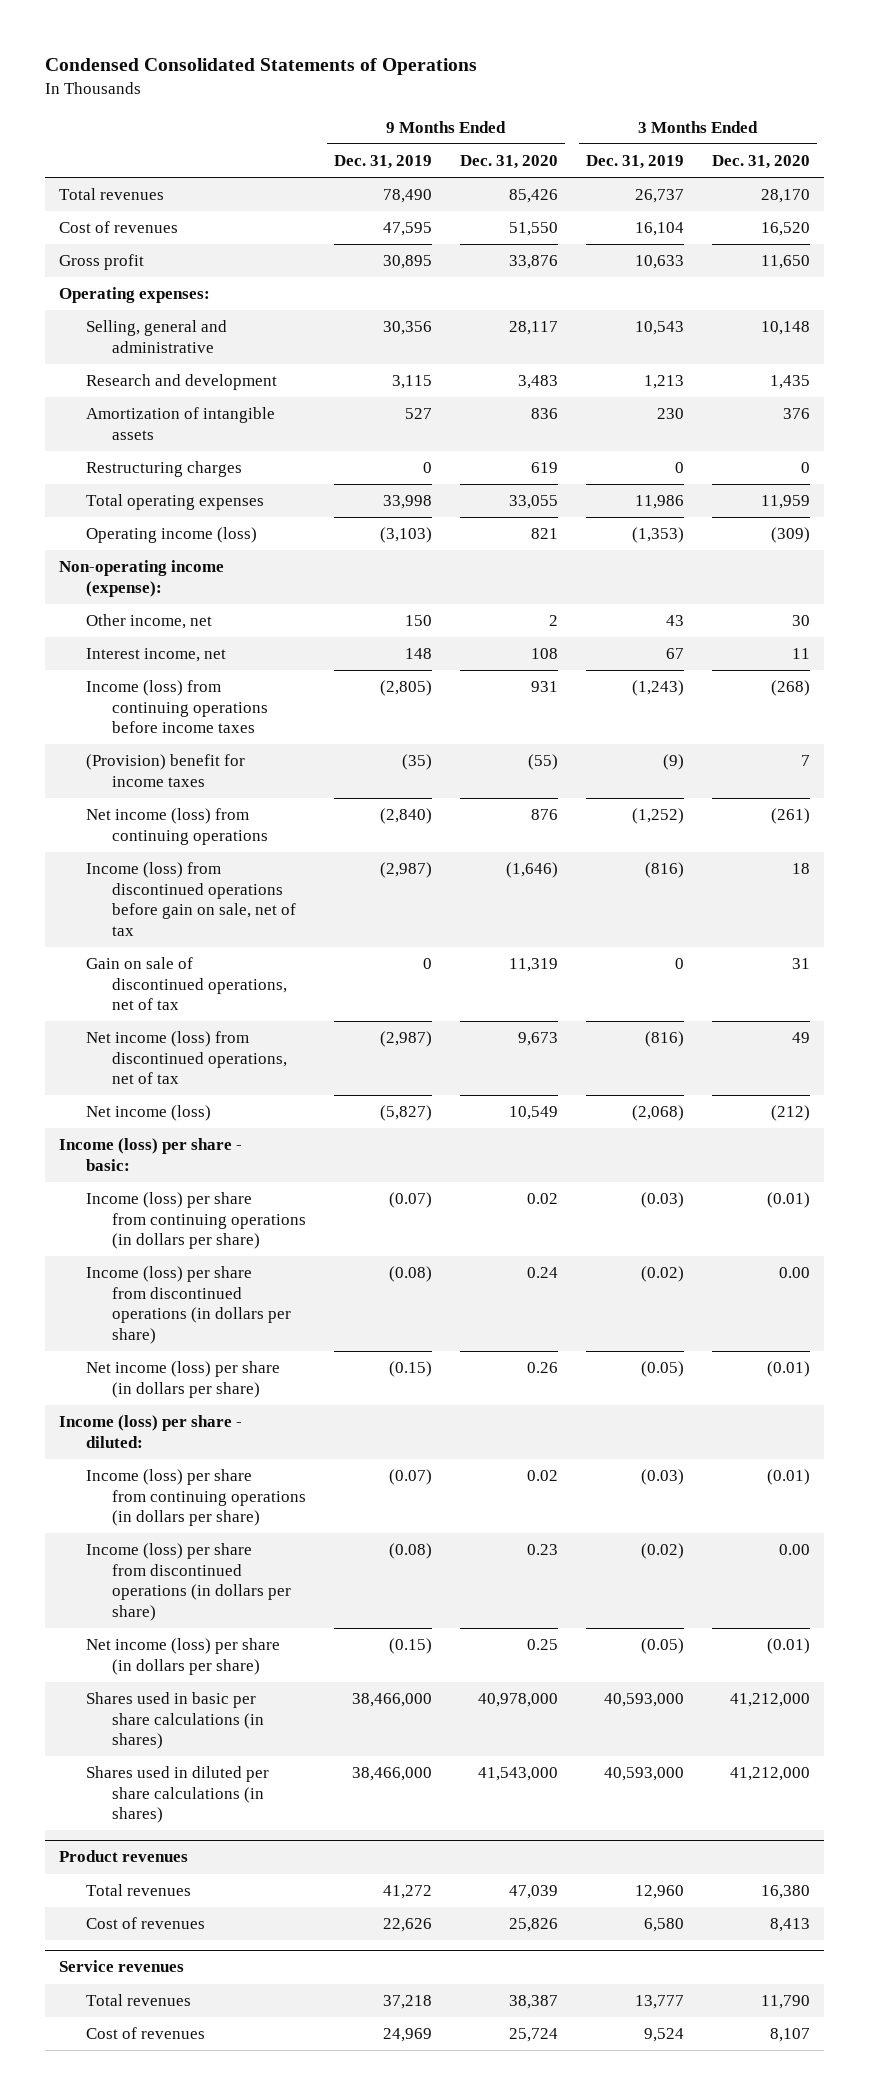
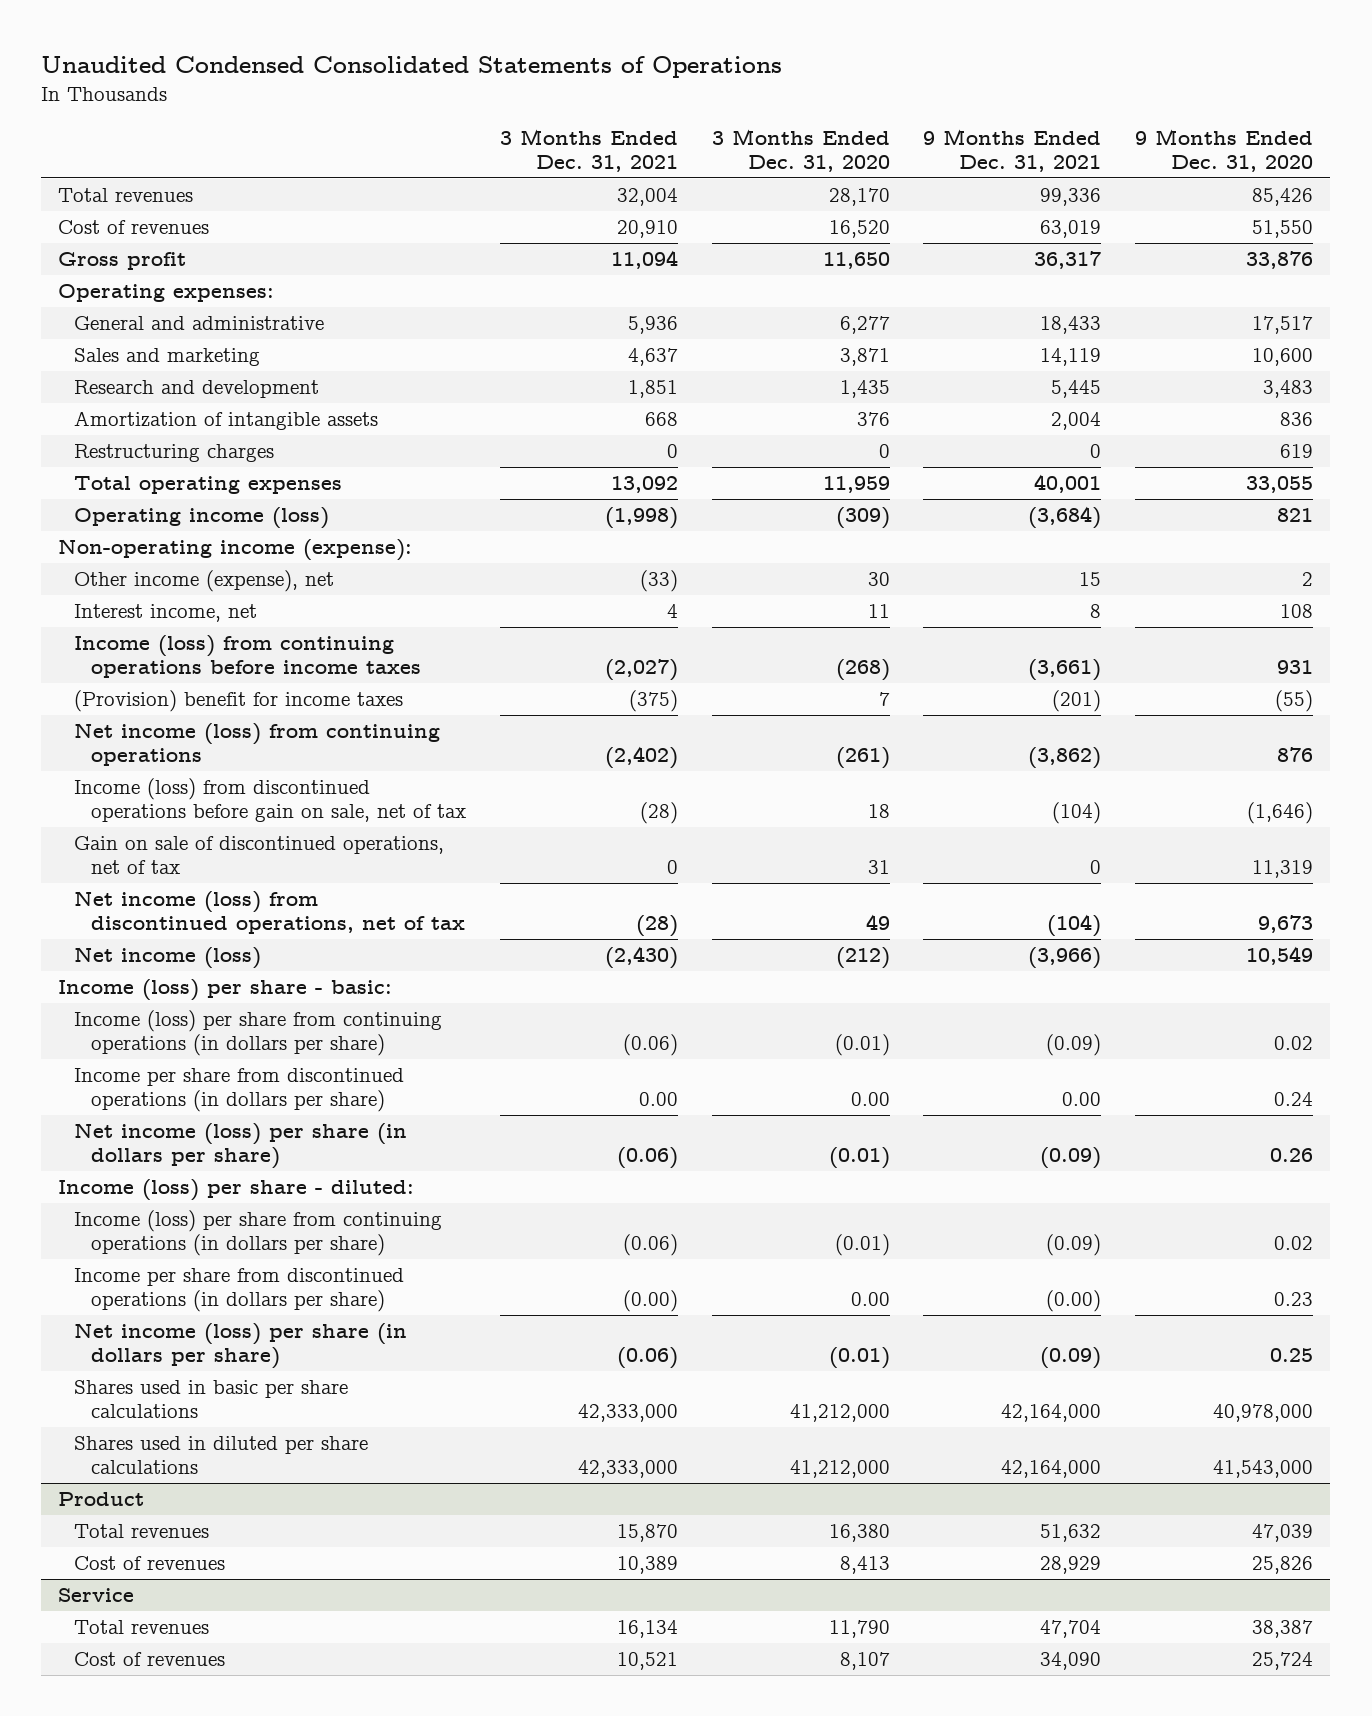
[44,58,477,76] Condensed Consolidated Statements of Operations -> [41,56,783,79] Unaudited Condensed Consolidated Statements of Operations
[334,155,433,170] Dec. 31, 2019 -> none
[586,155,685,170] Dec. 31, 2019 -> none
none -> [499,129,678,172] 3 Months Ended Dec. 31, 2021
none -> [923,129,1102,172] 9 Months Ended Dec. 31, 2021
[85,320,227,353] Selling, general and administrative -> [74,316,325,331] General and administrative
[509,321,559,336] 28,117 -> [1252,316,1314,335] 17,517
[761,321,811,336] 10,148 -> [839,316,890,335] 6,277
none -> [74,348,261,367] Sales and marketing
[85,614,212,630] Other income, net -> [74,570,335,593] Other income (expense), net
[85,1266,292,1344] Income (loss) per share from discontinued operations (in dollars per share) -> [74,1068,405,1113] Income per share from discontinued operations (in dollars per share)
[85,1543,292,1621] Income (loss) per share from discontinued operations (in dollars per share) -> [74,1268,405,1313] Income per share from discontinued operations (in dollars per share)
[85,1692,265,1750] Shares used in basic per share calculations (in shares) -> [74,1380,349,1419] Shares used in basic per share calculations
[85,1766,269,1824] Shares used in diluted per share calculations (in shares) -> [74,1436,369,1475] Shares used in diluted per share calculations
[58,1850,188,1863] Product revenues -> [58,1492,145,1507] Product
[58,1960,184,1973] Service revenues -> [58,1588,135,1603] Service

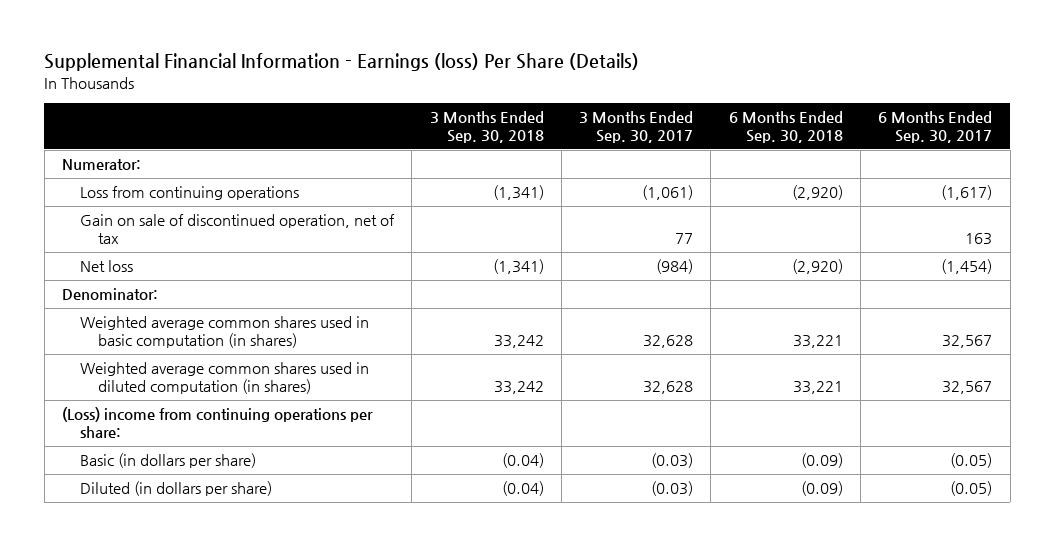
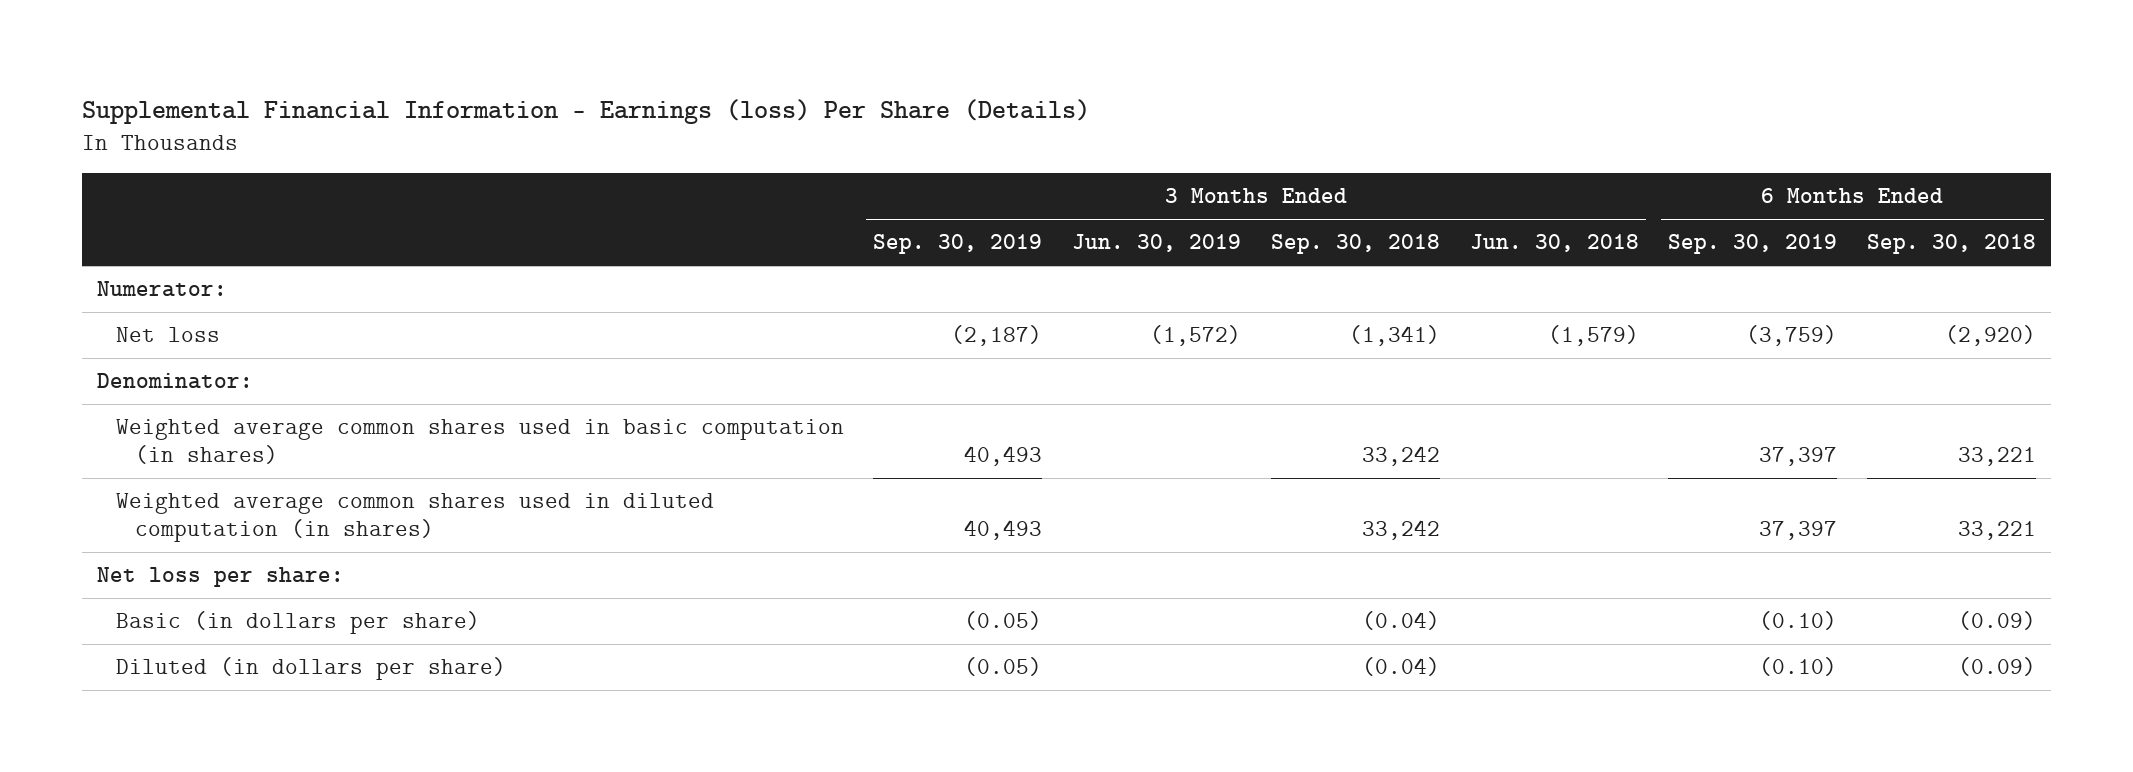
[579,110,694,144] 3 Months Ended Sep. 30, 2017 -> none
[878,110,993,144] 6 Months Ended Sep. 30, 2017 -> none
none -> [873,234,1043,255] Sep. 30, 2019
none -> [1072,234,1242,253] Jun. 30, 2019
none -> [1469,234,1639,253] Jun. 30, 2018
none -> [1668,234,1838,255] Sep. 30, 2019
[80,186,300,201] Loss from continuing operations -> none
[80,214,396,245] Gain on sale of discontinued operation, net of tax -> none
[61,407,373,439] (Loss) income from continuing operations per share: -> [96,567,344,588] Net loss per share:

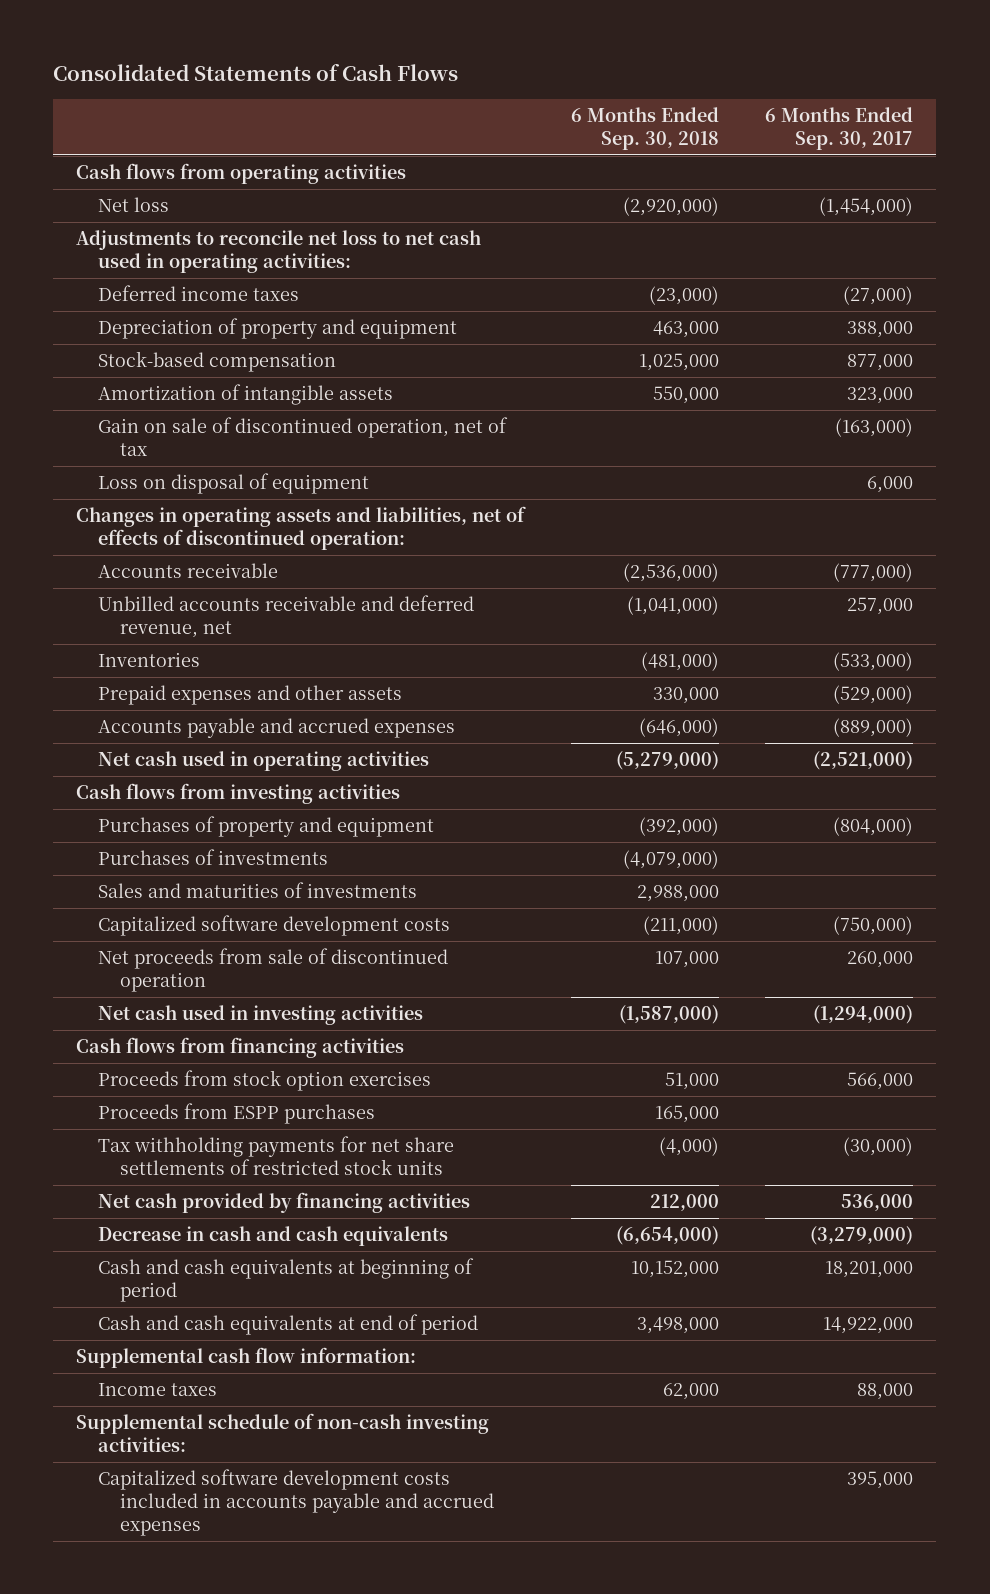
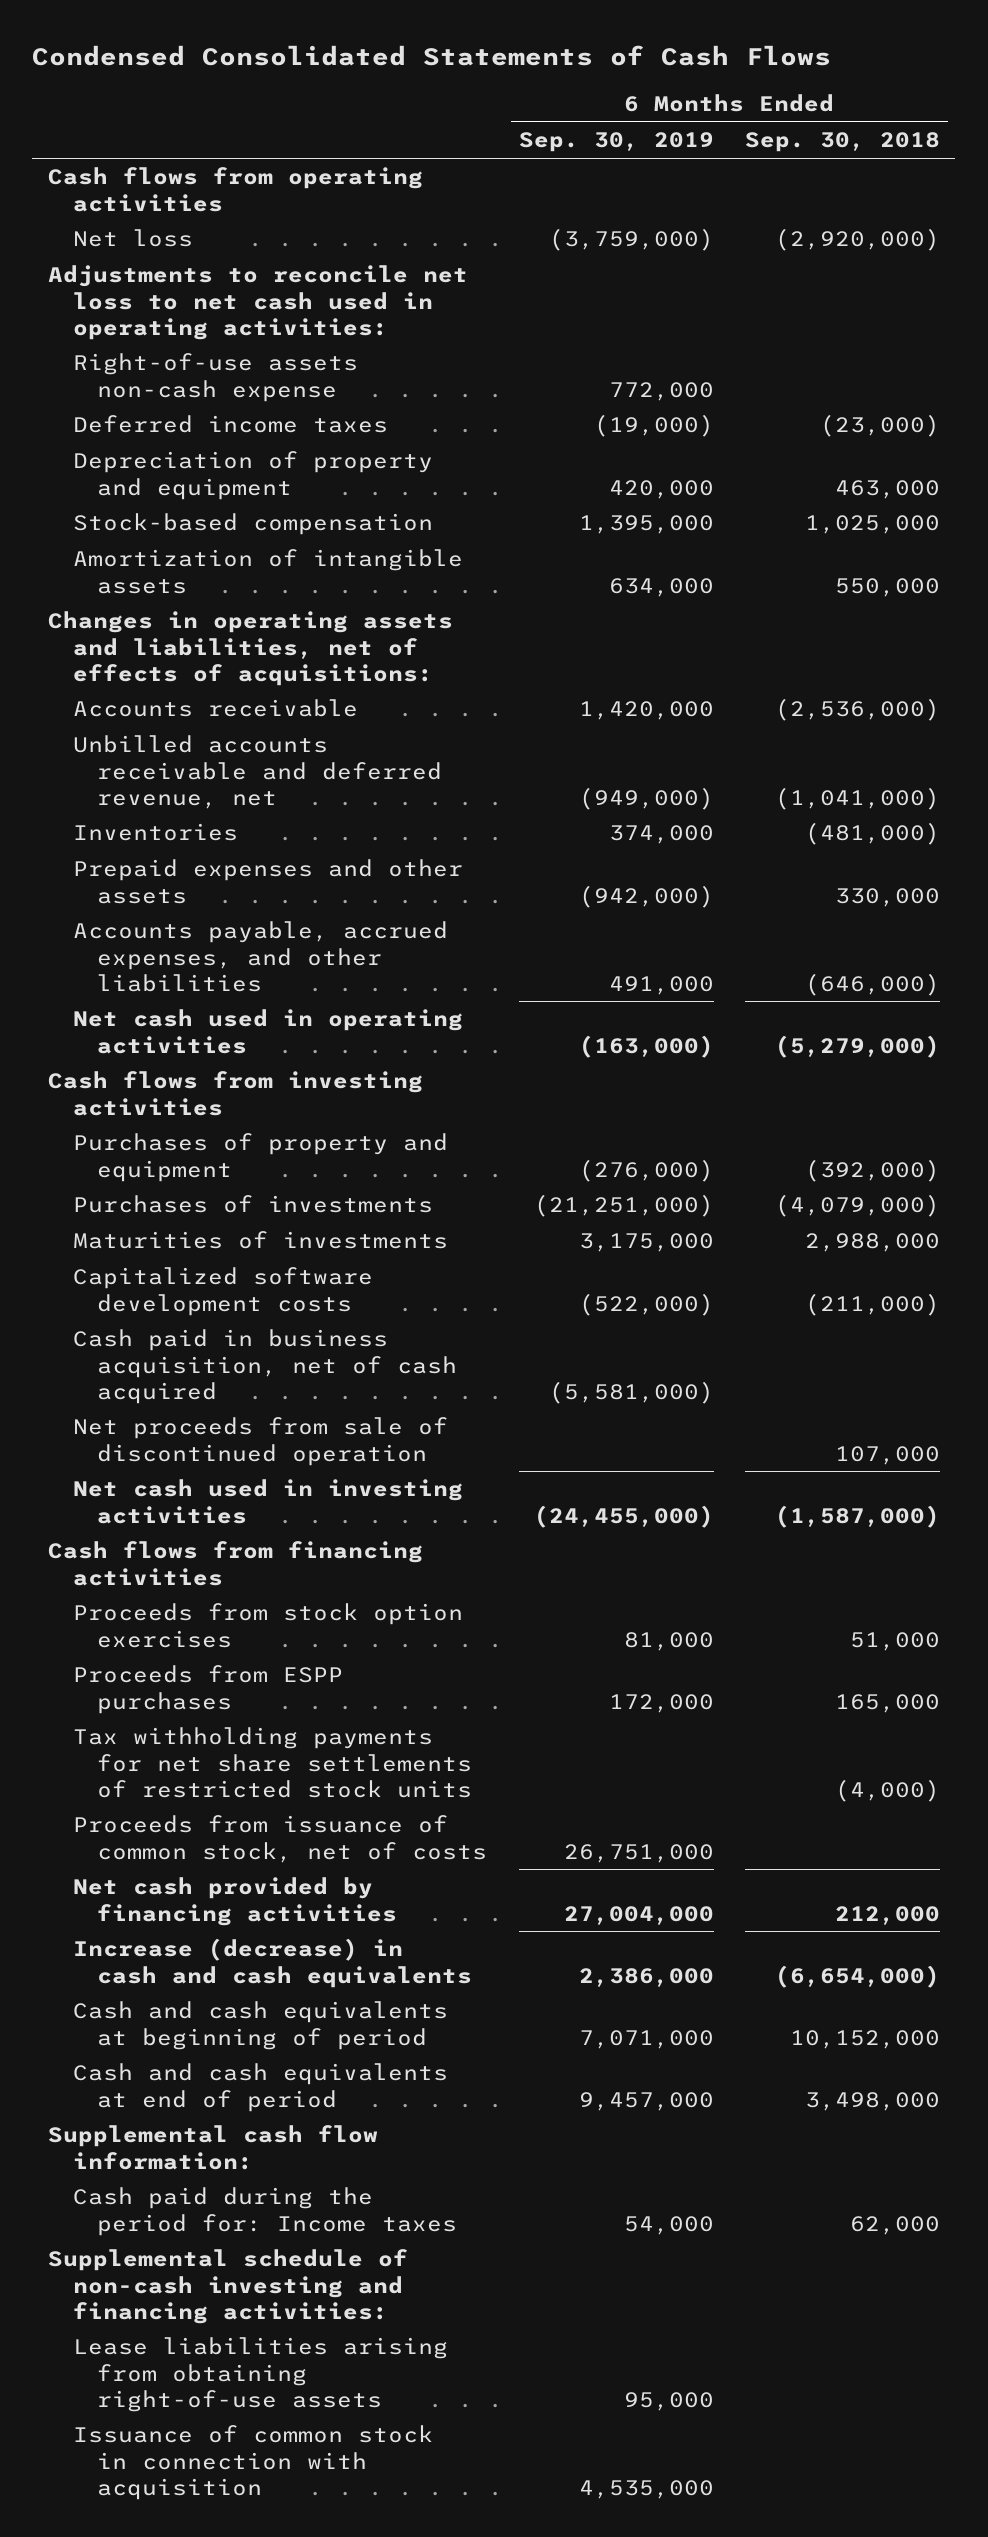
[53,63,459,81] Consolidated Statements of Cash Flows -> [32,44,832,66] Condensed Consolidated Statements of Cash Flows
[765,107,914,150] 6 Months Ended Sep. 30, 2017 -> none
none -> [518,132,714,153] Sep. 30, 2019
none -> [72,353,358,402] Right-of-use assets non-cash expense
[98,417,509,456] Gain on sale of discontinued operation, net of tax -> none
[98,473,370,495] Loss on disposal of equipment -> none
[76,506,527,550] Changes in operating assets and liabilities, net of effects of discontinued operation: -> [47,611,453,686] Changes in operating assets and liabilities, net of effects of acquisitions:
[98,718,456,739] Accounts payable and accrued expenses -> [72,921,448,992] Accounts payable, accrued expenses, and other liabilities
[98,882,418,899] Sales and maturities of investments -> [72,1231,448,1250] Maturities of investments
none -> [72,1329,458,1404] Cash paid in business acquisition, net of cash acquired
none -> [72,1815,488,1863] Proceeds from issuance of common stock, net of costs
[98,1226,449,1247] Decrease in cash and cash equivalents -> [72,1938,473,1988] Increase (decrease) in cash and cash equivalents
[98,1469,494,1536] Capitalized software development costs included in accounts payable and accrued expenses -> none
[98,1383,218,1397] Income taxes -> [72,2187,458,2236] Cash paid during the period for: Income taxes
[76,1413,490,1452] Supplemental schedule of non-cash investing activities: -> [47,2249,408,2324] Supplemental schedule of non-cash investing and financing activities:
none -> [72,2337,448,2412] Lease liabilities arising from obtaining right-of-use assets
none -> [72,2425,433,2500] Issuance of common stock in connection with acquisition

